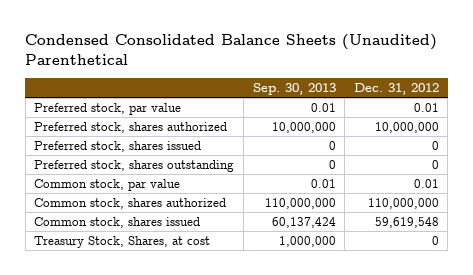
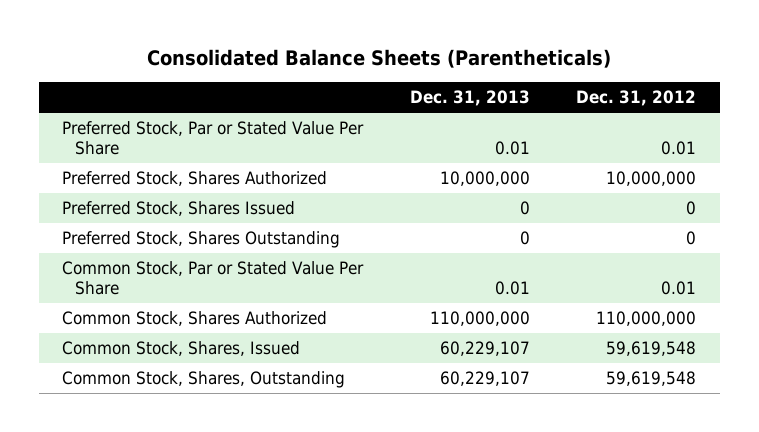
[25,34,438,66] Condensed Consolidated Balance Sheets (Unaudited) Parenthetical -> [147,49,612,69] Consolidated Balance Sheets (Parentheticals)
[252,83,336,96] Sep. 30, 2013 -> none
none -> [409,90,530,107] Dec. 31, 2013
[34,235,211,248] Treasury Stock, Shares, at cost -> none
[34,102,182,115] Preferred stock, par value -> [62,121,365,155] Preferred Stock, Par or Stated Value Per Share
[34,121,228,133] Preferred stock, shares authorized -> [62,171,328,187] Preferred Stock, Shares Authorized
[34,140,202,152] Preferred stock, shares issued -> [62,201,296,217] Preferred Stock, Shares Issued
[34,159,235,172] Preferred stock, shares outstanding -> [62,231,341,249] Preferred Stock, Shares Outstanding
[34,178,181,191] Common stock, par value -> [62,261,365,295] Common Stock, Par or Stated Value Per Share
[34,197,227,209] Common stock, shares authorized -> [62,311,328,327] Common Stock, Shares Authorized
[34,216,201,228] Common stock, shares issued -> [62,341,301,357] Common Stock, Shares, Issued
none -> [62,371,346,389] Common Stock, Shares, Outstanding

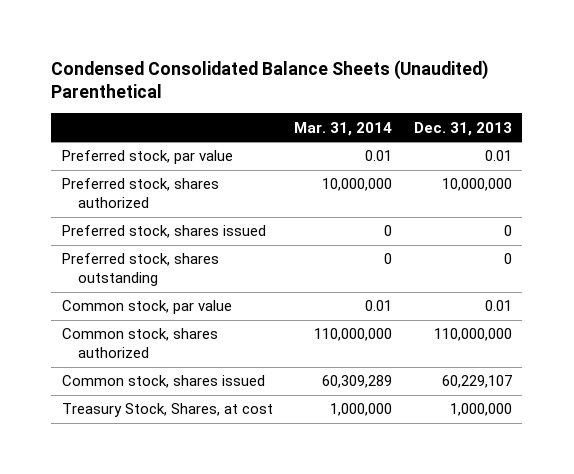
[147,49,612,69] Consolidated Balance Sheets (Parentheticals) -> [51,59,489,99] Condensed Consolidated Balance Sheets (Unaudited) Parenthetical
[576,90,697,107] Dec. 31, 2012 -> none
none -> [294,121,393,136] Mar. 31, 2014
[62,371,346,389] Common Stock, Shares, Outstanding -> none
[62,121,365,155] Preferred Stock, Par or Stated Value Per Share -> [61,150,233,165] Preferred stock, par value
[62,171,328,187] Preferred Stock, Shares Authorized -> [61,178,219,209] Preferred stock, shares authorized
[62,201,296,217] Preferred Stock, Shares Issued -> [61,225,266,239] Preferred stock, shares issued
[62,231,341,249] Preferred Stock, Shares Outstanding -> [61,253,219,287] Preferred stock, shares outstanding
[62,261,365,295] Common Stock, Par or Stated Value Per Share -> [61,300,232,315] Common stock, par value
[62,311,328,327] Common Stock, Shares Authorized -> [61,328,218,359] Common stock, shares authorized
[62,341,301,357] Common Stock, Shares, Issued -> [61,375,265,389] Common stock, shares issued
none -> [61,403,273,418] Treasury Stock, Shares, at cost

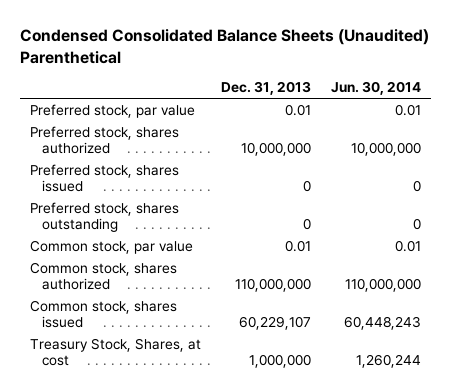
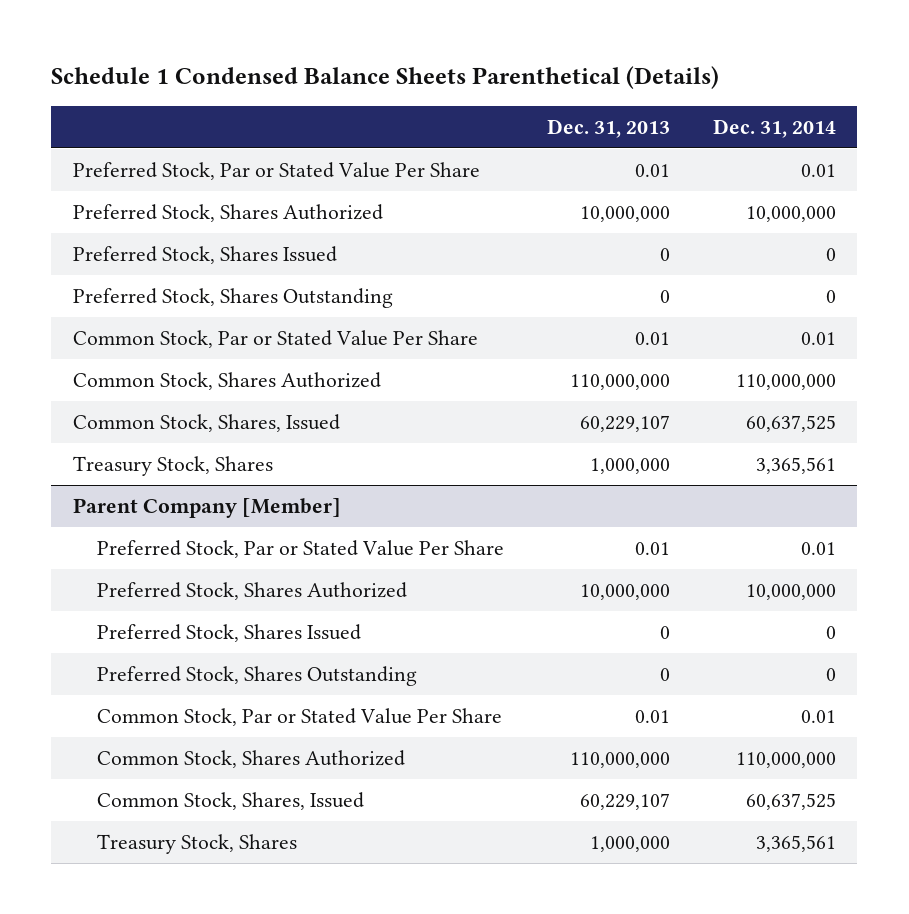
[19,29,429,64] Condensed Consolidated Balance Sheets (Unaudited) Parenthetical -> [51,66,720,90] Schedule 1 Condensed Balance Sheets Parenthetical (Details)
[330,81,421,96] Jun. 30, 2014 -> none
none -> [712,118,836,138] Dec. 31, 2014
[29,103,195,118] Preferred stock, par value -> [72,162,480,181] Preferred Stock, Par or Stated Value Per Share
[29,125,179,154] Preferred stock, shares authorized -> [72,204,383,223] Preferred Stock, Shares Authorized
[29,163,179,192] Preferred stock, shares issued -> [72,246,337,265] Preferred Stock, Shares Issued
[29,201,179,232] Preferred stock, shares outstanding -> [72,288,393,309] Preferred Stock, Shares Outstanding
[29,239,193,254] Common stock, par value -> [72,330,478,349] Common Stock, Par or Stated Value Per Share
[29,261,177,290] Common stock, shares authorized -> [72,372,381,391] Common Stock, Shares Authorized
[29,299,177,328] Common stock, shares issued -> [72,414,340,433] Common Stock, Shares, Issued
[29,337,201,366] Treasury Stock, Shares, at cost -> [72,456,273,477] Treasury Stock, Shares
none -> [72,498,341,519] Parent Company [Member]
none -> [96,540,504,559] Preferred Stock, Par or Stated Value Per Share
none -> [96,582,407,601] Preferred Stock, Shares Authorized
none -> [96,624,361,643] Preferred Stock, Shares Issued
none -> [96,666,417,687] Preferred Stock, Shares Outstanding
none -> [96,708,502,727] Common Stock, Par or Stated Value Per Share
none -> [96,750,405,769] Common Stock, Shares Authorized
none -> [96,792,364,811] Common Stock, Shares, Issued
none -> [96,834,297,855] Treasury Stock, Shares

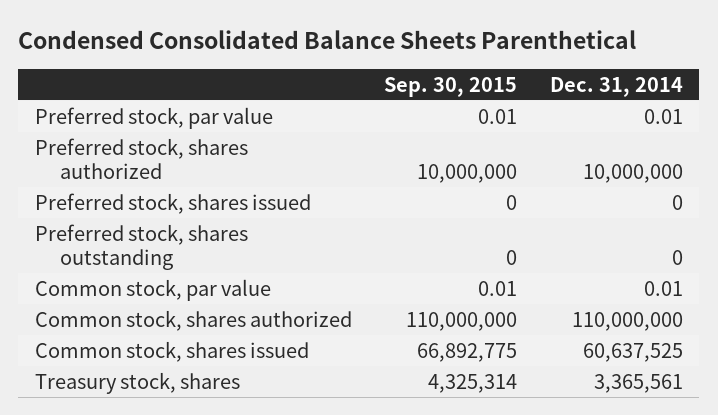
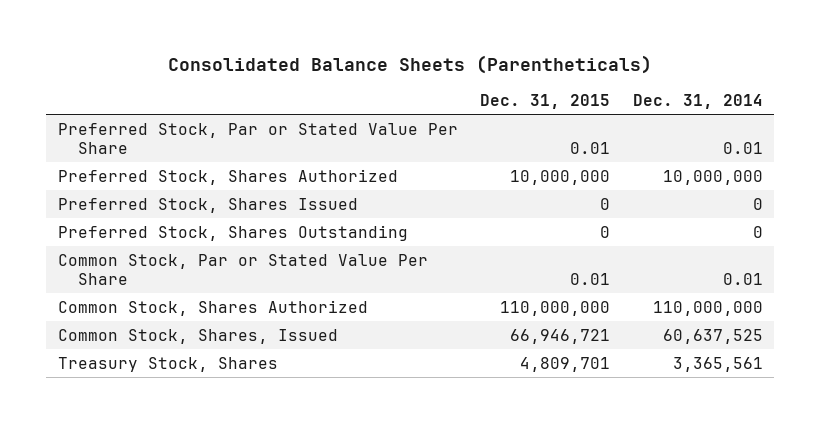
[18,30,637,50] Condensed Consolidated Balance Sheets Parenthetical -> [168,54,653,74] Consolidated Balance Sheets (Parentheticals)
[384,76,518,97] Sep. 30, 2015 -> none
none -> [480,94,611,110] Dec. 31, 2015
[34,106,273,129] Preferred stock, par value -> [57,122,458,154] Preferred Stock, Par or Stated Value Per Share
[34,137,248,180] Preferred stock, shares authorized -> [57,168,398,185] Preferred Stock, Shares Authorized
[34,192,311,214] Preferred stock, shares issued -> [57,197,358,213] Preferred Stock, Shares Issued
[34,223,248,271] Preferred stock, shares outstanding -> [57,224,408,241] Preferred Stock, Shares Outstanding
[34,278,271,301] Common stock, par value -> [57,253,428,285] Common Stock, Par or Stated Value Per Share
[34,309,352,331] Common stock, shares authorized -> [57,299,368,316] Common Stock, Shares Authorized
[34,340,309,362] Common stock, shares issued -> [57,328,338,344] Common Stock, Shares, Issued
[34,371,240,394] Treasury stock, shares -> [57,356,278,372] Treasury Stock, Shares

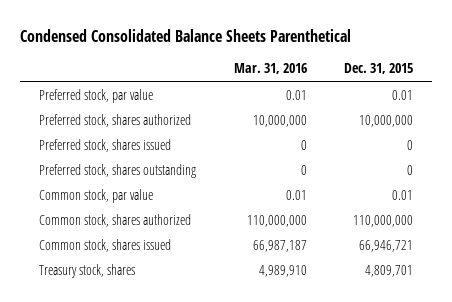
[168,54,653,74] Consolidated Balance Sheets (Parentheticals) -> [19,28,351,42] Condensed Consolidated Balance Sheets Parenthetical
[633,94,764,110] Dec. 31, 2014 -> none
none -> [233,63,307,75] Mar. 31, 2016
[57,122,458,154] Preferred Stock, Par or Stated Value Per Share -> [38,88,153,103] Preferred stock, par value
[57,168,398,185] Preferred Stock, Shares Authorized -> [38,113,191,127] Preferred stock, shares authorized
[57,197,358,213] Preferred Stock, Shares Issued -> [38,138,171,152] Preferred stock, shares issued
[57,224,408,241] Preferred Stock, Shares Outstanding -> [38,163,196,178] Preferred stock, shares outstanding
[57,253,428,285] Common Stock, Par or Stated Value Per Share -> [38,188,153,203] Common stock, par value
[57,299,368,316] Common Stock, Shares Authorized -> [38,213,191,227] Common stock, shares authorized
[57,328,338,344] Common Stock, Shares, Issued -> [38,238,171,252] Common stock, shares issued
[57,356,278,372] Treasury Stock, Shares -> [38,263,135,278] Treasury stock, shares

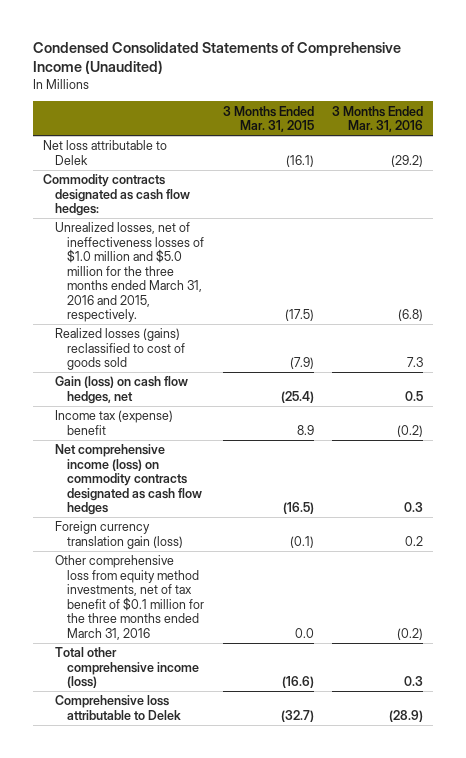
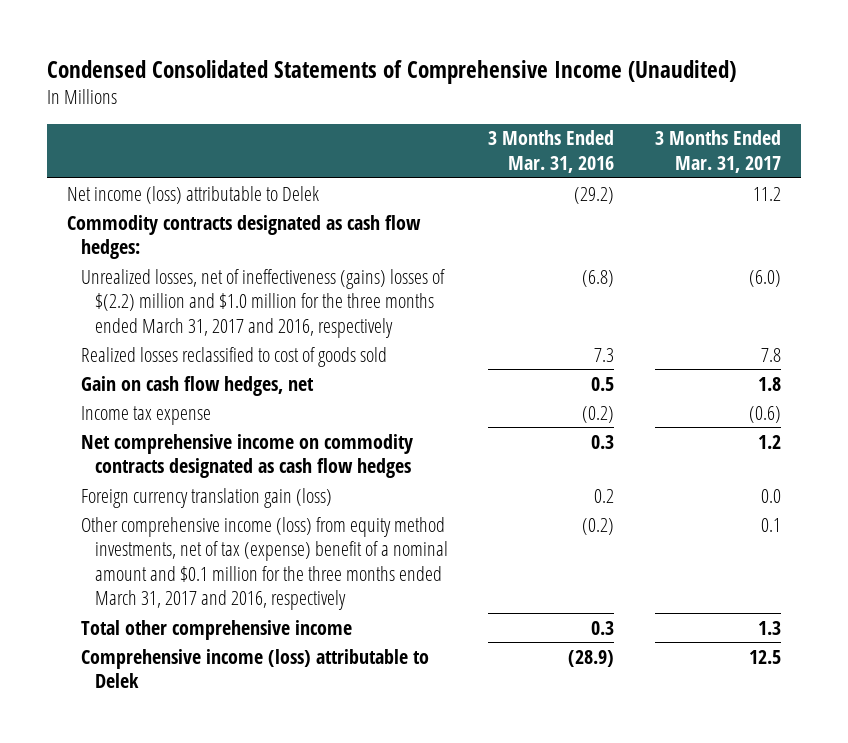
[222,105,314,132] 3 Months Ended Mar. 31, 2015 -> none
none -> [654,130,781,173] 3 Months Ended Mar. 31, 2017
[42,140,167,165] Net loss attributable to Delek -> [67,185,320,204] Net income (loss) attributable to Delek
[54,222,205,323] Unrealized losses, net of ineffectiveness losses of $1.0 million and $5.0 million for the three months ended March 31, 2016 and 2015, respectively. -> [81,268,446,338] Unrealized losses, net of ineffectiveness (gains) losses of $(2.2) million and $1.0 million for the three months ended March 31, 2017 and 2016, respectively
[54,328,186,371] Realized losses (gains) reclassified to cost of goods sold -> [81,346,388,367] Realized losses reclassified to cost of goods sold
[54,376,188,404] Gain (loss) on cash flow hedges, net -> [81,375,315,396] Gain on cash flow hedges, net
[54,410,173,435] Income tax (expense) benefit -> [81,405,212,425] Income tax expense
[54,444,203,516] Net comprehensive income (loss) on commodity contracts designated as cash flow hedges -> [81,433,414,479] Net comprehensive income on commodity contracts designated as cash flow hedges
[54,555,205,640] Other comprehensive loss from equity method investments, net of tax benefit of $0.1 million for the three months ended March 31, 2016 -> [81,516,448,611] Other comprehensive income (loss) from equity method investments, net of tax (expense) benefit of a nominal amount and $0.1 million for the three months ended March 31, 2017 and 2016, respectively
[54,647,200,689] Total other comprehensive income (loss) -> [81,619,353,640] Total other comprehensive income
[54,695,182,720] Comprehensive loss attributable to Delek -> [81,648,430,689] Comprehensive income (loss) attributable to Delek

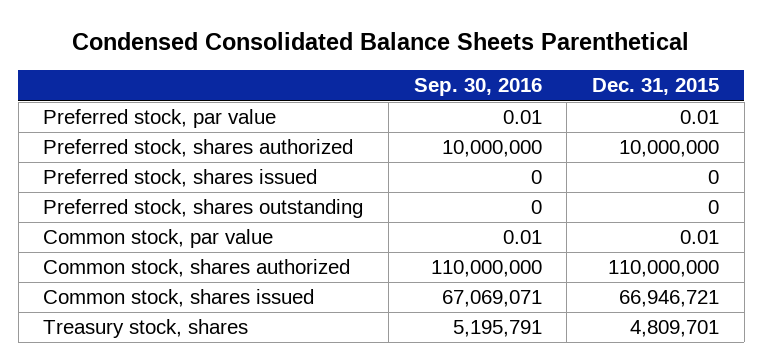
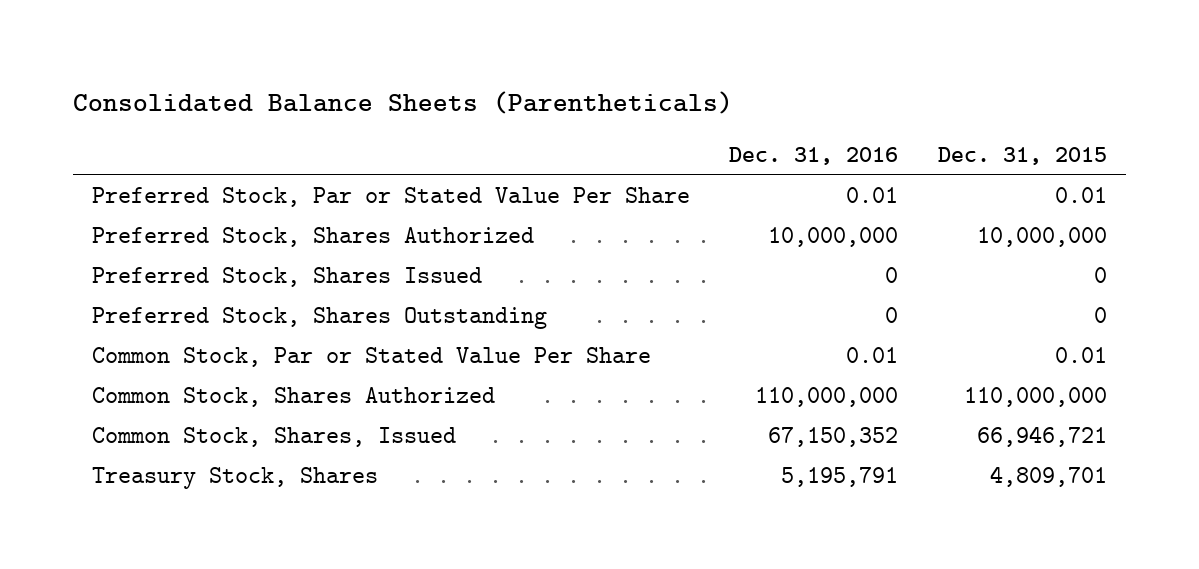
[72,31,690,50] Condensed Consolidated Balance Sheets Parenthetical -> [72,90,733,114] Consolidated Balance Sheets (Parentheticals)
[413,78,542,97] Sep. 30, 2016 -> none
none -> [729,147,899,166] Dec. 31, 2016
[43,109,277,129] Preferred stock, par value -> [92,187,691,208] Preferred Stock, Par or Stated Value Per Share
[43,139,354,158] Preferred stock, shares authorized -> [92,227,535,248] Preferred Stock, Shares Authorized
[43,169,318,188] Preferred stock, shares issued -> [92,267,483,288] Preferred Stock, Shares Issued
[43,199,364,219] Preferred stock, shares outstanding -> [92,307,548,330] Preferred Stock, Shares Outstanding
[43,229,274,249] Common stock, par value -> [92,347,652,368] Common Stock, Par or Stated Value Per Share
[43,259,351,278] Common stock, shares authorized -> [92,387,496,408] Common Stock, Shares Authorized
[43,289,315,308] Common stock, shares issued -> [92,427,457,448] Common Stock, Shares, Issued
[43,319,249,339] Treasury stock, shares -> [92,467,379,490] Treasury Stock, Shares

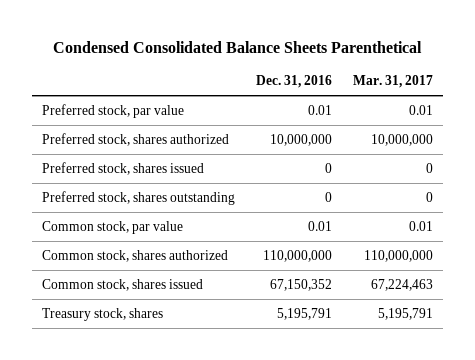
[72,90,733,114] Consolidated Balance Sheets (Parentheticals) -> [53,40,423,53] Condensed Consolidated Balance Sheets Parenthetical
[937,147,1107,166] Dec. 31, 2015 -> none
none -> [352,75,433,89] Mar. 31, 2017
[92,187,691,208] Preferred Stock, Par or Stated Value Per Share -> [41,103,184,118] Preferred stock, par value
[92,227,535,248] Preferred Stock, Shares Authorized -> [41,132,229,146] Preferred stock, shares authorized
[92,267,483,288] Preferred Stock, Shares Issued -> [41,161,204,175] Preferred stock, shares issued
[92,307,548,330] Preferred Stock, Shares Outstanding -> [41,190,235,205] Preferred stock, shares outstanding
[92,347,652,368] Common Stock, Par or Stated Value Per Share -> [41,220,183,234] Common stock, par value
[92,387,496,408] Common Stock, Shares Authorized -> [41,249,228,262] Common stock, shares authorized
[92,427,457,448] Common Stock, Shares, Issued -> [41,278,203,291] Common stock, shares issued
[92,467,379,490] Treasury Stock, Shares -> [41,307,163,321] Treasury stock, shares

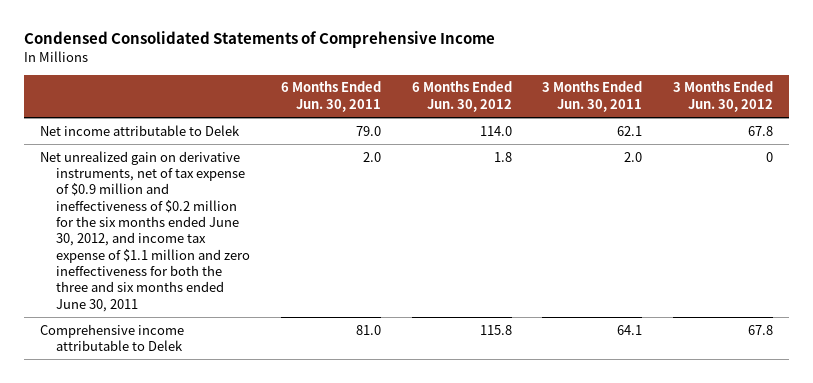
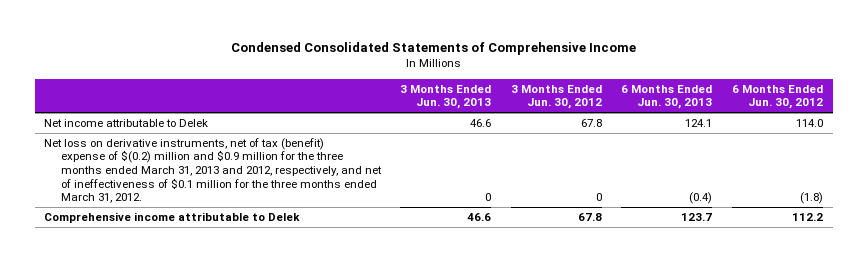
[280,81,381,112] 6 Months Ended Jun. 30, 2011 -> none
[542,81,643,112] 3 Months Ended Jun. 30, 2011 -> none
none -> [400,84,492,110] 3 Months Ended Jun. 30, 2013
none -> [621,84,713,110] 6 Months Ended Jun. 30, 2013
[39,150,250,312] Net unrealized gain on derivative instruments, net of tax expense of $0.9 million and ineffectiveness of $0.2 million for the six months ended June 30, 2012, and income tax expense of $1.1 million and zero ineffectiveness for both the three and six months ended June 30, 2011 -> [44,137,382,204] Net loss on derivative instruments, net of tax (benefit) expense of $(0.2) million and $0.9 million for the three months ended March 31, 2013 and 2012, respectively, and net of ineffectiveness of $0.1 million for the three months ended March 31, 2012.
[493,151,512,162] 1.8 -> [799,192,823,205] (1.8)
[479,324,512,335] 115.8 -> [791,212,823,221] 112.2

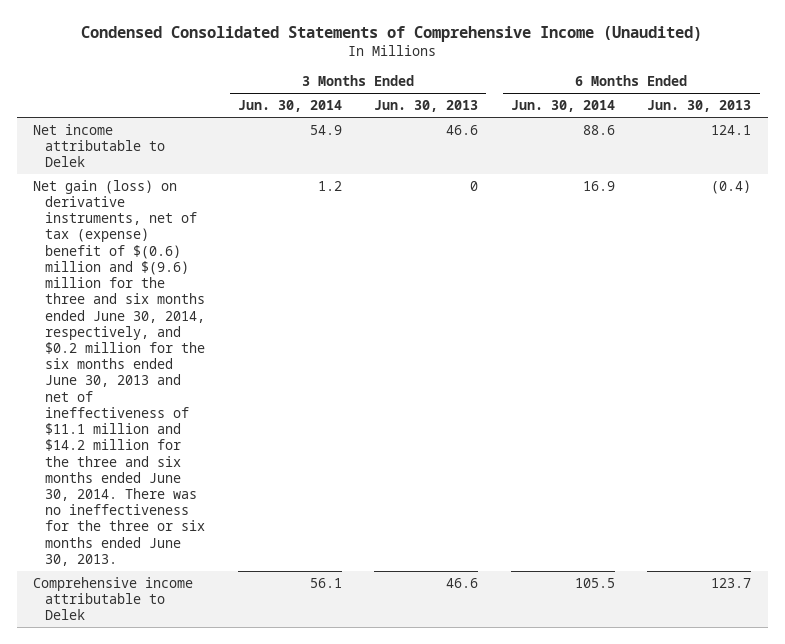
[230,42,636,56] Condensed Consolidated Statements of Comprehensive Income -> [81,25,703,42] Condensed Consolidated Statements of Comprehensive Income (Unaudited)
[510,84,602,110] 3 Months Ended Jun. 30, 2012 -> none
[731,84,823,110] 6 Months Ended Jun. 30, 2012 -> none
none -> [237,100,342,113] Jun. 30, 2014
none -> [510,100,615,113] Jun. 30, 2014
[44,137,382,204] Net loss on derivative instruments, net of tax (benefit) expense of $(0.2) million and $0.9 million for the three months ended March 31, 2013 and 2012, respectively, and net of ineffectiveness of $0.1 million for the three months ended March 31, 2012. -> [33,179,206,566] Net gain (loss) on derivative instruments, net of tax (expense) benefit of $(0.6) million and $(9.6) million for the three and six months ended June 30, 2014, respectively, and $0.2 million for the six months ended June 30, 2013 and net of ineffectiveness of $11.1 million and $14.2 million for the three and six months ended June 30, 2014. There was no ineffectiveness for the three or six months ended June 30, 2013.

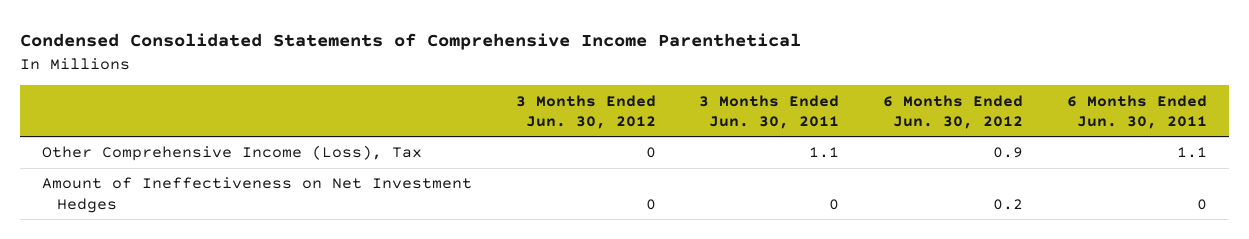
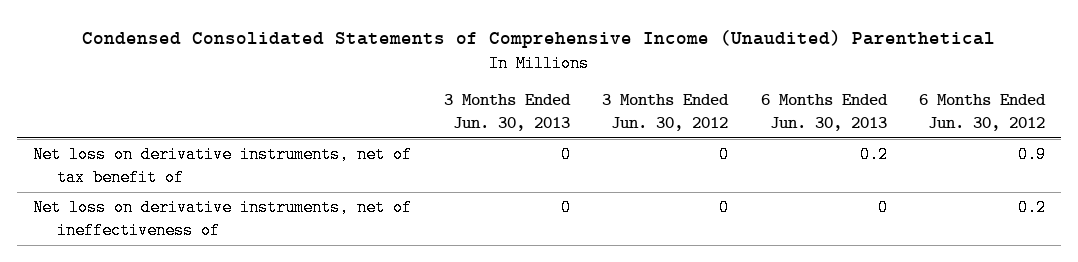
[19,32,801,50] Condensed Consolidated Statements of Comprehensive Income Parenthetical -> [82,30,996,49] Condensed Consolidated Statements of Comprehensive Income (Unaudited) Parenthetical
[699,94,840,129] 3 Months Ended Jun. 30, 2011 -> none
[1066,94,1207,129] 6 Months Ended Jun. 30, 2011 -> none
none -> [443,94,571,131] 3 Months Ended Jun. 30, 2013
none -> [760,94,888,131] 6 Months Ended Jun. 30, 2013
[41,145,422,162] Other Comprehensive Income (Loss), Tax -> [33,146,413,186] Net loss on derivative instruments, net of tax benefit of
[41,177,472,213] Amount of Ineffectiveness on Net Investment Hedges -> [33,199,413,239] Net loss on derivative instruments, net of ineffectiveness of

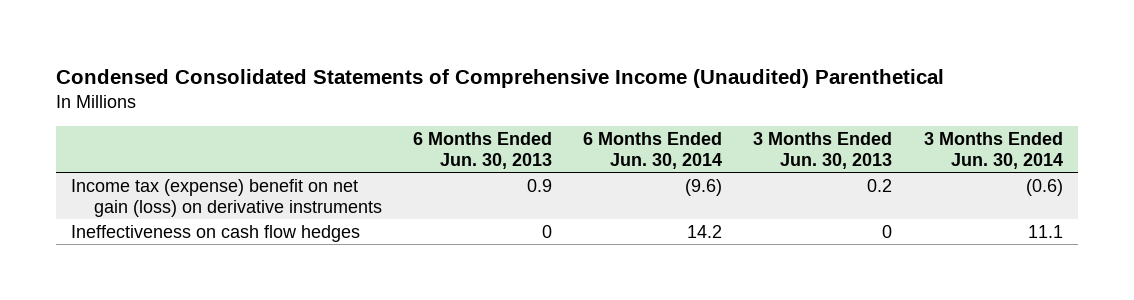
[602,94,730,131] 3 Months Ended Jun. 30, 2012 -> none
[918,94,1046,131] 6 Months Ended Jun. 30, 2012 -> none
none -> [583,131,723,169] 6 Months Ended Jun. 30, 2014
none -> [923,131,1063,169] 3 Months Ended Jun. 30, 2014
[33,146,413,186] Net loss on derivative instruments, net of tax benefit of -> [71,178,382,217] Income tax (expense) benefit on net gain (loss) on derivative instruments
[560,146,571,164] 0 -> [867,178,893,192] 0.2
[859,146,888,164] 0.2 -> [526,178,552,192] 0.9
[33,199,413,239] Net loss on derivative instruments, net of ineffectiveness of -> [71,224,361,242] Ineffectiveness on cash flow hedges

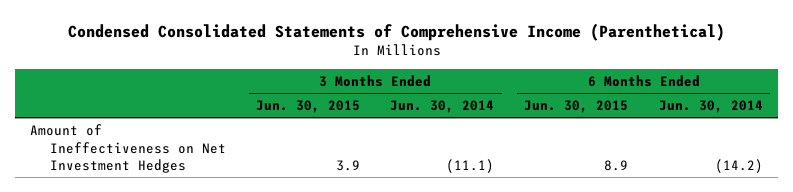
[55,68,944,88] Condensed Consolidated Statements of Comprehensive Income (Unaudited) Parenthetical -> [67,22,725,41] Condensed Consolidated Statements of Comprehensive Income (Parenthetical)
[412,131,552,169] 6 Months Ended Jun. 30, 2013 -> none
[753,131,893,169] 3 Months Ended Jun. 30, 2013 -> none
none -> [256,100,361,114] Jun. 30, 2015
none -> [524,100,629,114] Jun. 30, 2015
[71,178,382,217] Income tax (expense) benefit on net gain (loss) on derivative instruments -> none
[71,224,361,242] Ineffectiveness on cash flow hedges -> [30,123,226,174] Amount of Ineffectiveness on Net Investment Hedges
[687,224,723,238] 14.2 -> [714,159,763,174] (14.2)
[1027,224,1063,238] 11.1 -> [446,159,495,174] (11.1)

